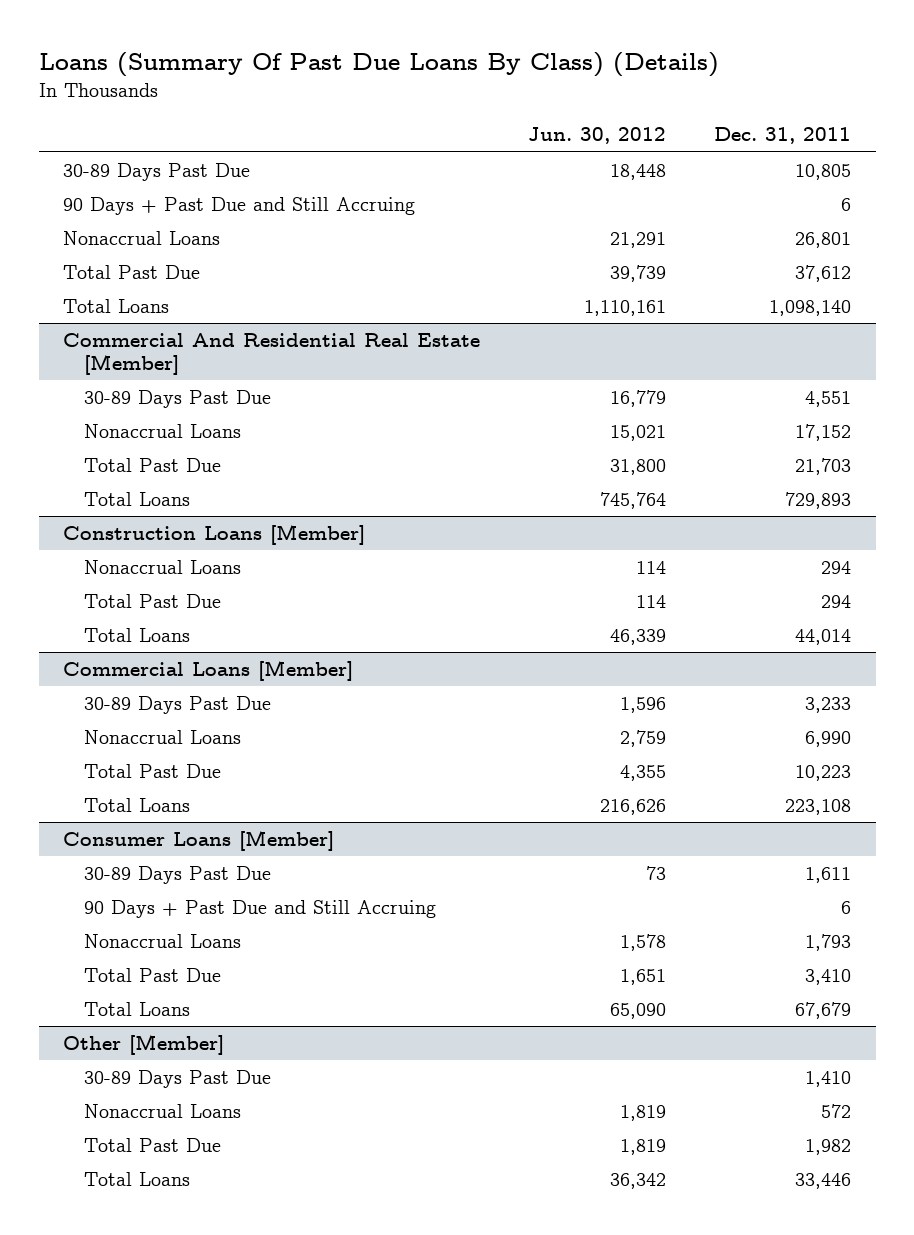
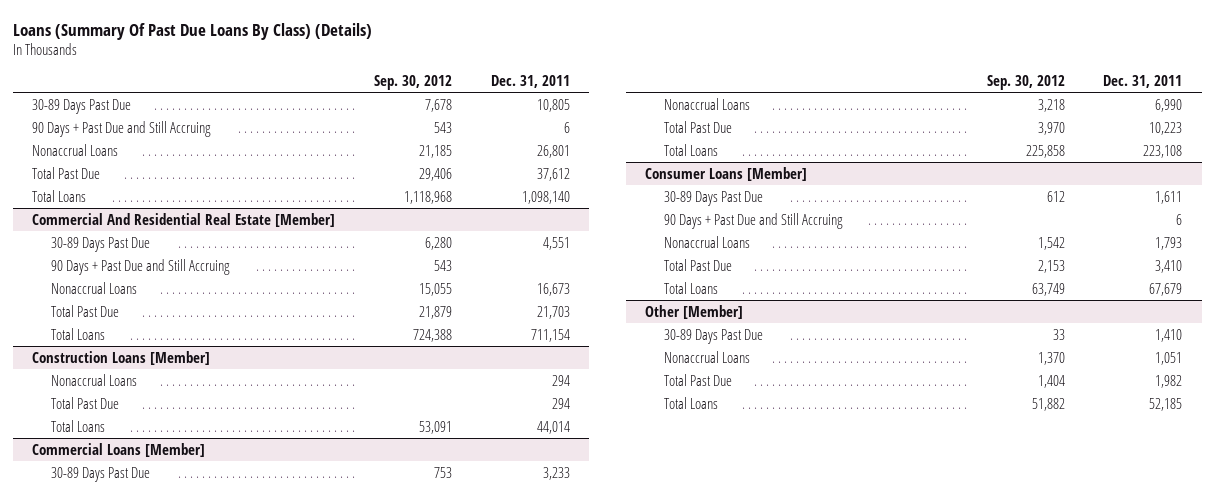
[528,127,667,145] Jun. 30, 2012 -> none
none -> [374,75,453,91] Sep. 30, 2012
none -> [51,258,231,275] 90 Days + Past Due and Still Accruing
[795,423,852,441] 17,152 -> [536,282,570,296] 16,673
[785,491,852,509] 729,893 -> [530,328,570,342] 711,154
[821,1103,852,1118] 572 -> [1155,351,1183,365] 1,051
[795,1172,852,1189] 33,446 -> [1149,397,1183,411] 52,185

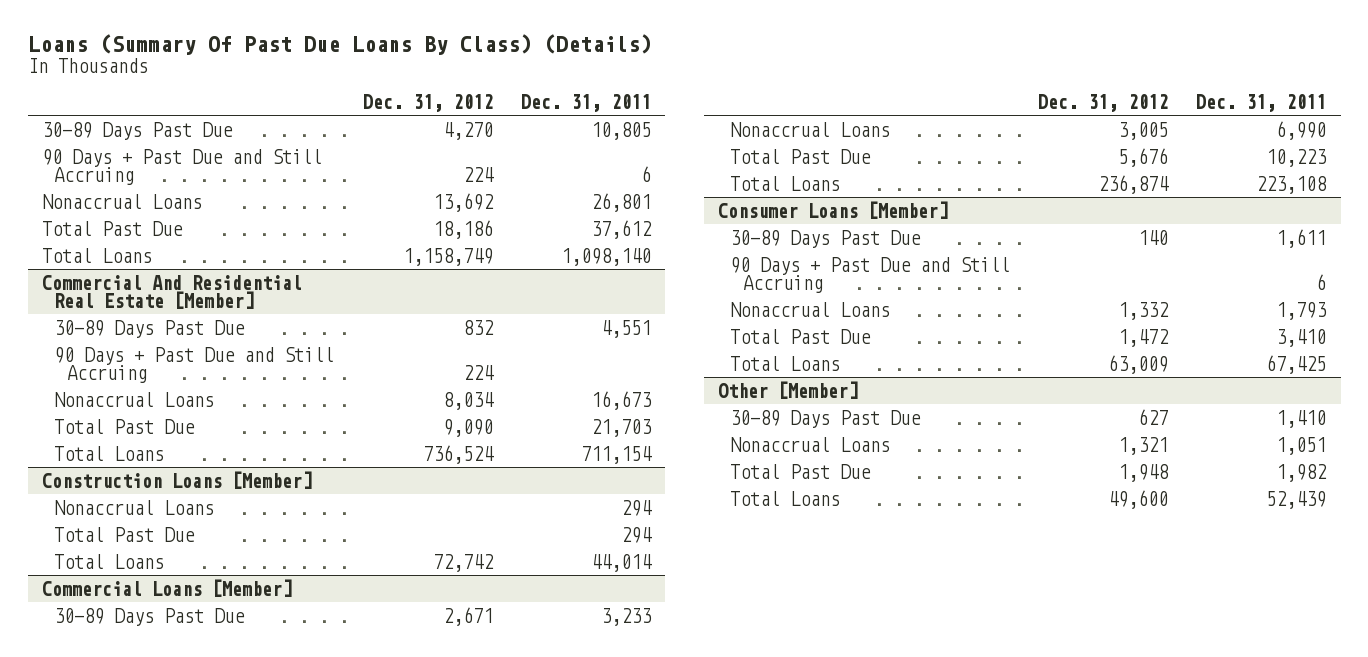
[374,75,453,91] Sep. 30, 2012 -> none
none -> [362,93,493,112] Dec. 31, 2012
[1149,282,1183,296] 67,679 -> [1266,354,1327,374] 67,425
[1149,397,1183,411] 52,185 -> [1266,490,1327,509] 52,439

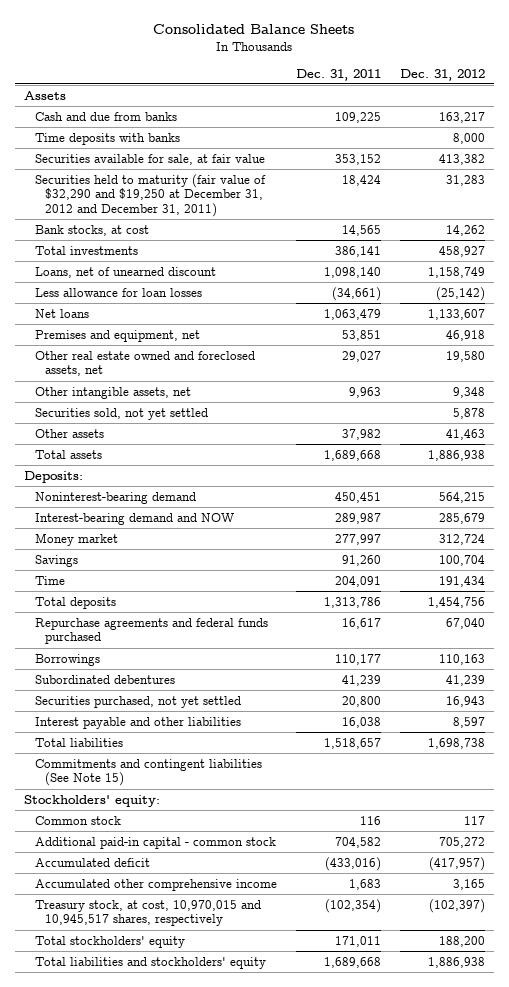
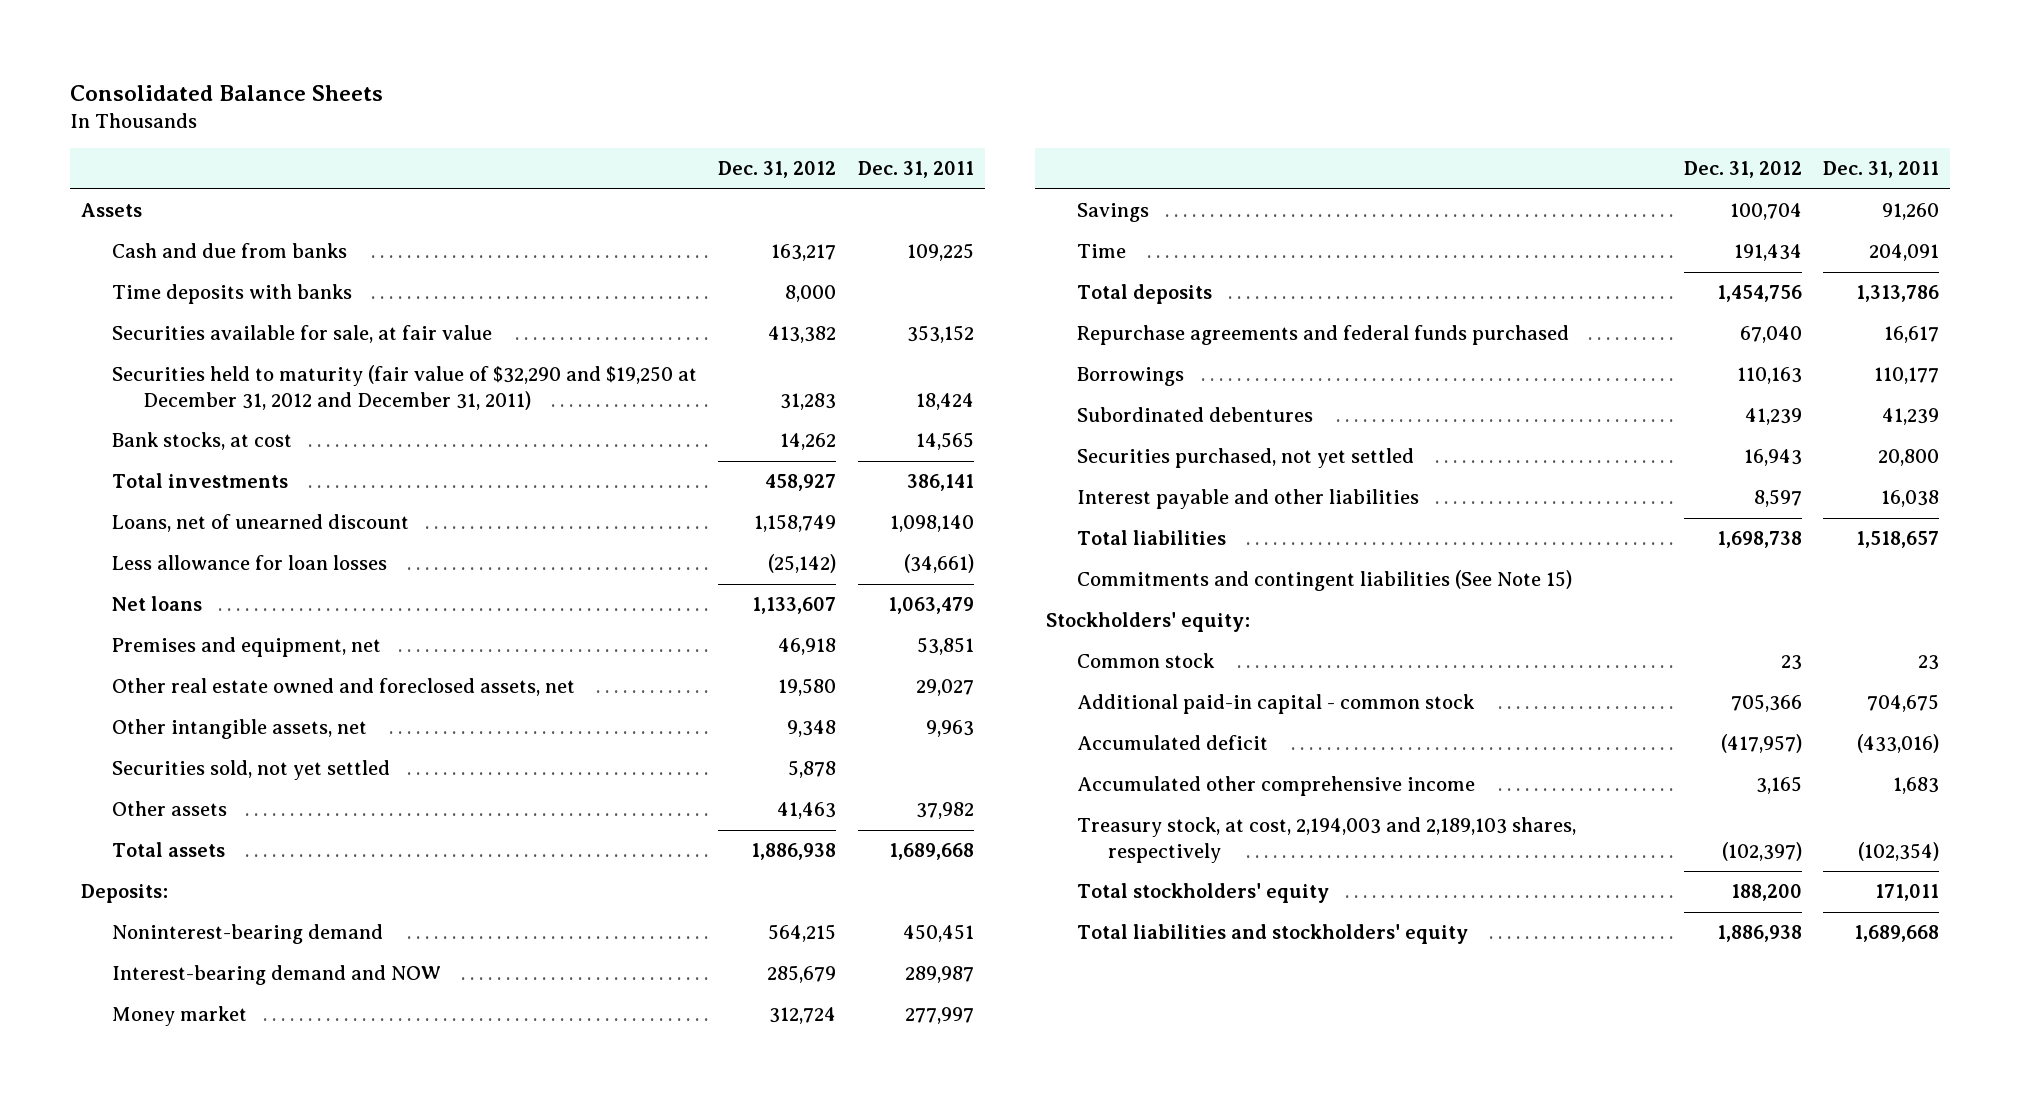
[359,815,381,825] 116 -> [1918,655,1940,671] 23
[463,815,485,825] 117 -> [1780,655,1802,671] 23
[334,836,381,848] 704,582 -> [1867,694,1940,713] 704,675
[438,836,485,848] 705,272 -> [1730,694,1802,713] 705,366
[34,899,261,927] Treasury stock, at cost, 10,970,015 and 10,945,517 shares, respectively -> [1076,817,1576,863] Treasury stock, at cost, 2,194,003 and 2,189,103 shares, respectively

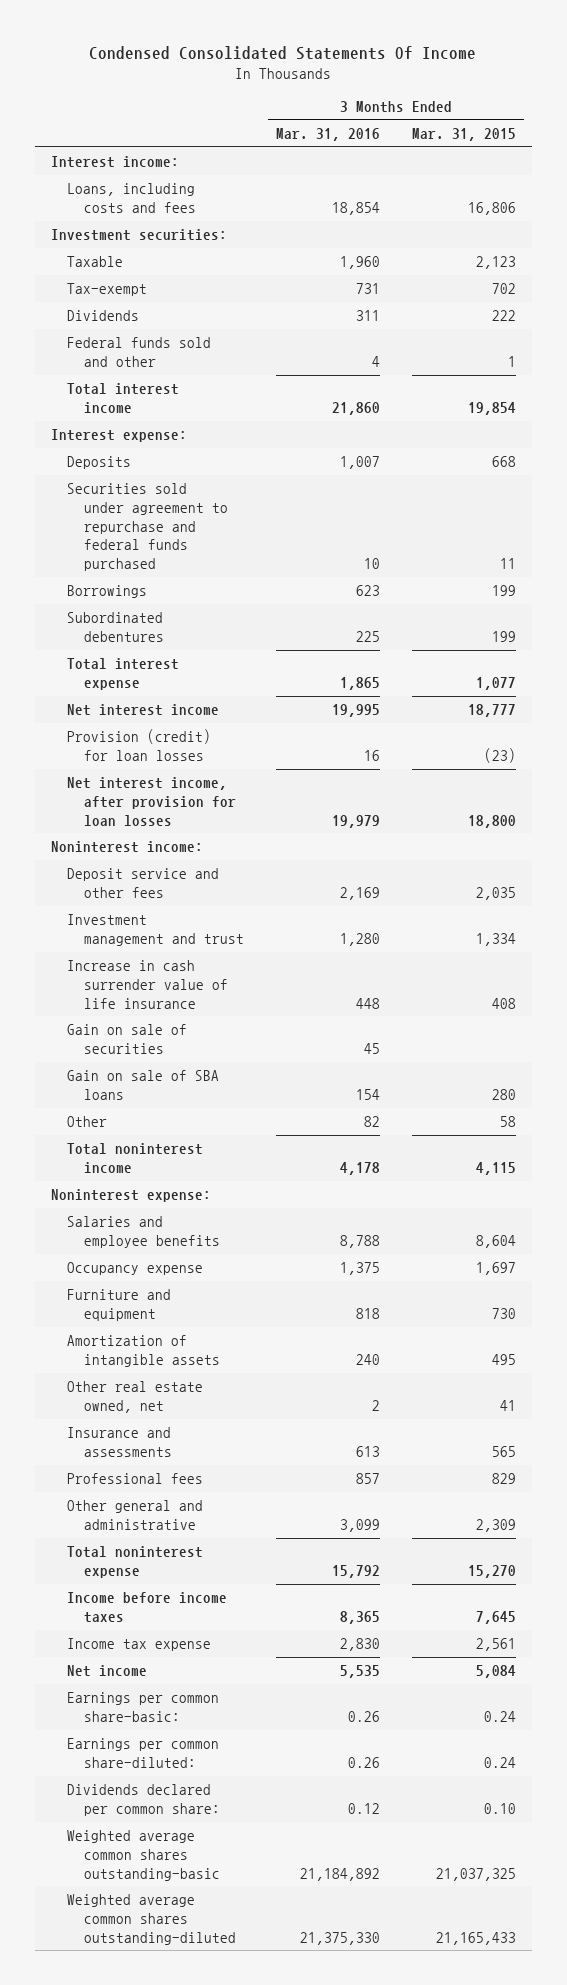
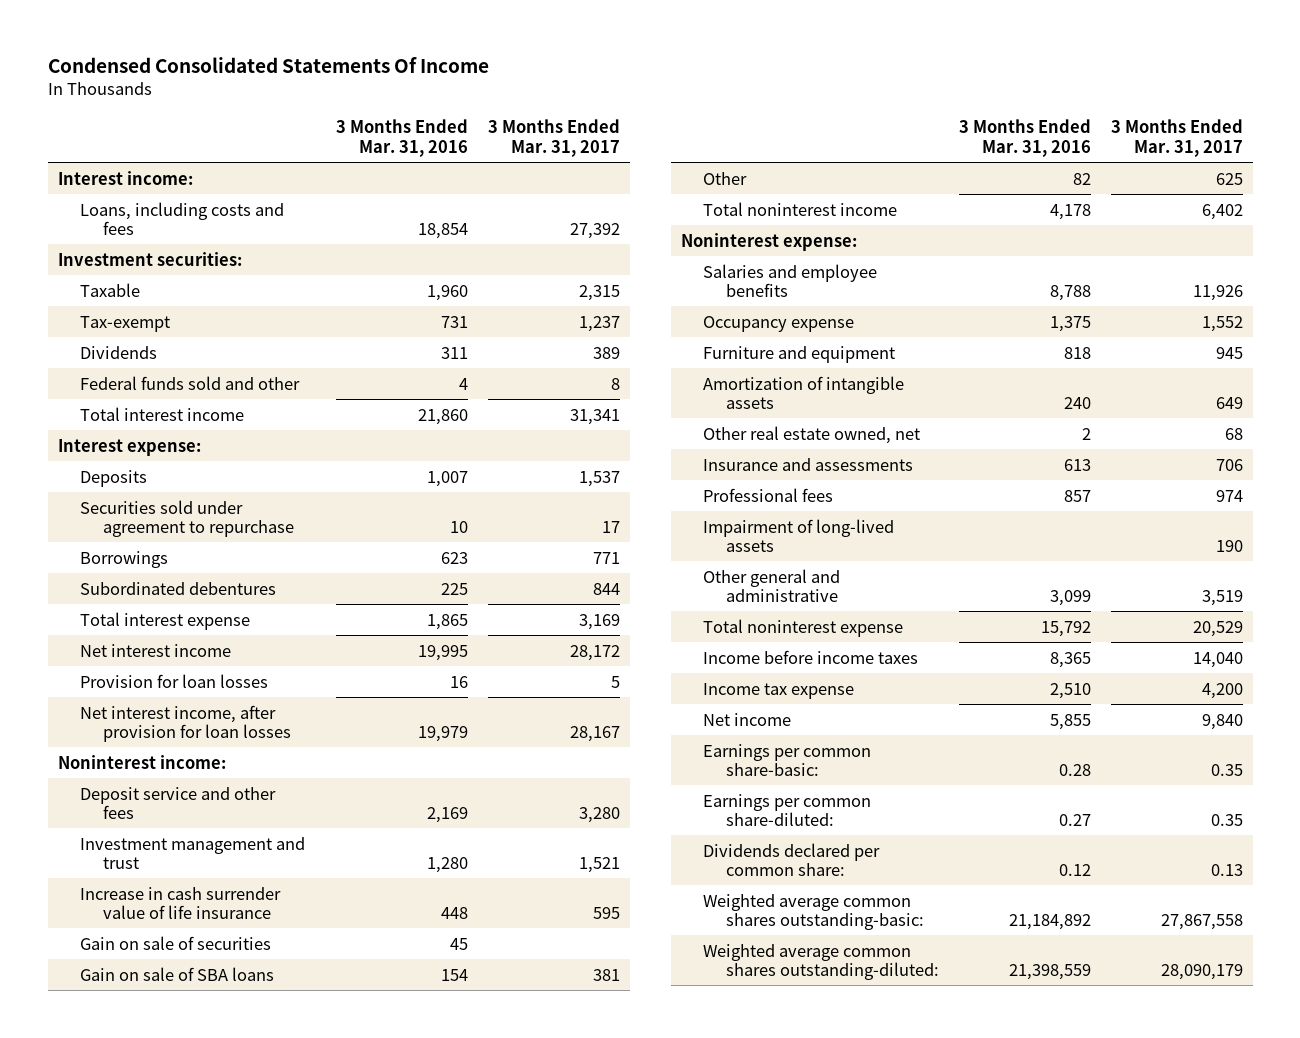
[412,128,517,142] Mar. 31, 2015 -> none
none -> [487,119,620,157] 3 Months Ended Mar. 31, 2017
[67,483,228,572] Securities sold under agreement to repurchase and federal funds purchased -> [80,499,294,537] Securities sold under agreement to repurchase
[67,729,212,761] Provision (credit) for loan losses -> [80,673,269,688] Provision for loan losses
none -> [703,518,895,552] Impairment of long-lived assets
[340,1638,381,1652] 2,830 -> [1049,682,1091,699] 2,510
[340,1665,381,1679] 5,535 -> [1049,713,1091,730] 5,855
[348,1710,381,1722] 0.26 -> [1058,763,1091,776] 0.28
[348,1756,381,1768] 0.26 -> [1058,813,1091,826] 0.27
[67,1830,220,1881] Weighted average common shares outstanding-basic -> [703,893,924,930] Weighted average common shares outstanding-basic:
[67,1894,236,1945] Weighted average common shares outstanding-diluted -> [703,943,939,980] Weighted average common shares outstanding-diluted:
[300,1931,381,1945] 21,375,330 -> [1008,963,1091,980] 21,398,559

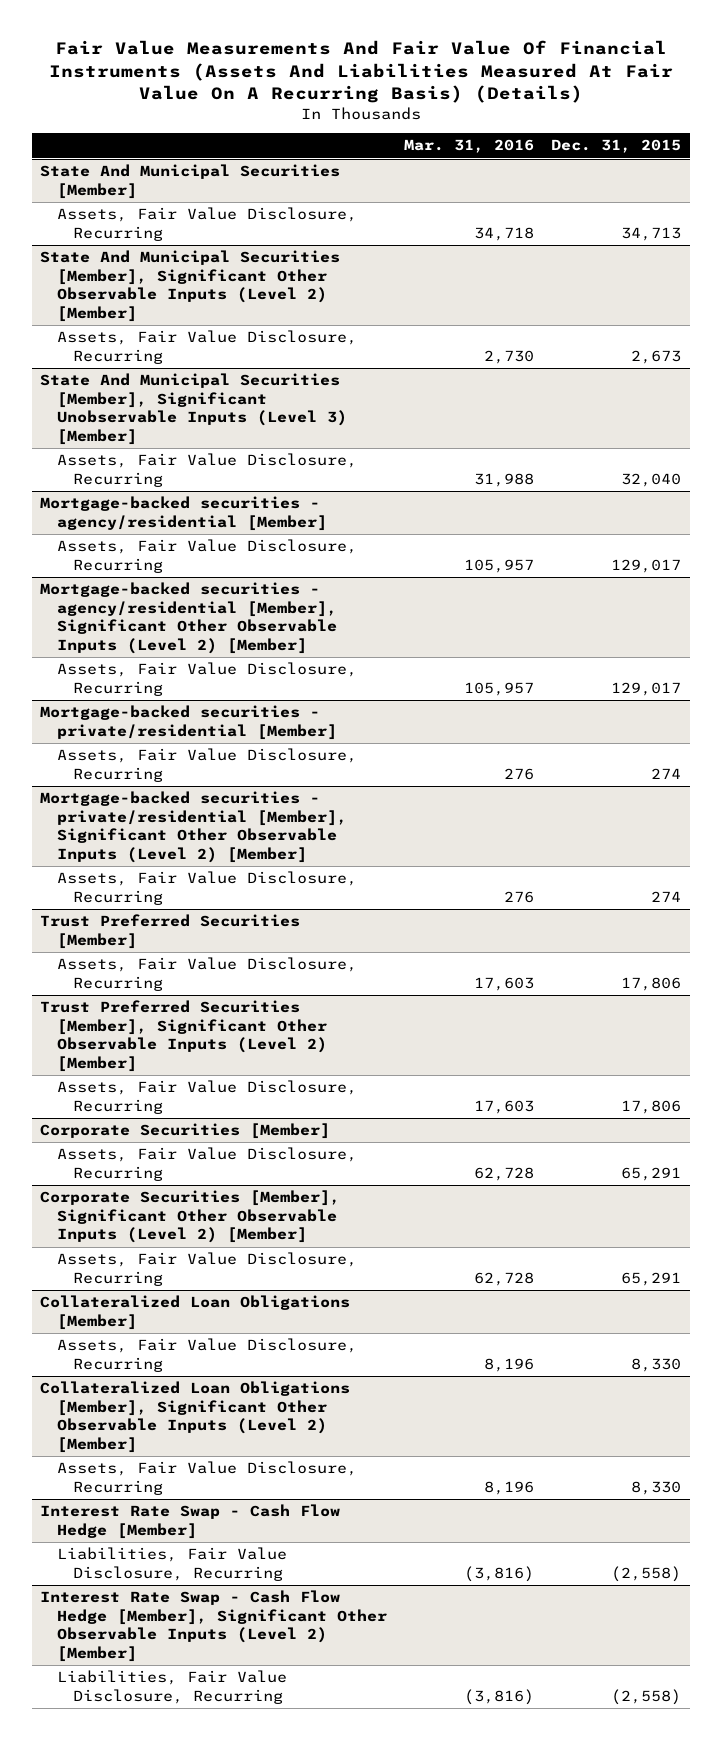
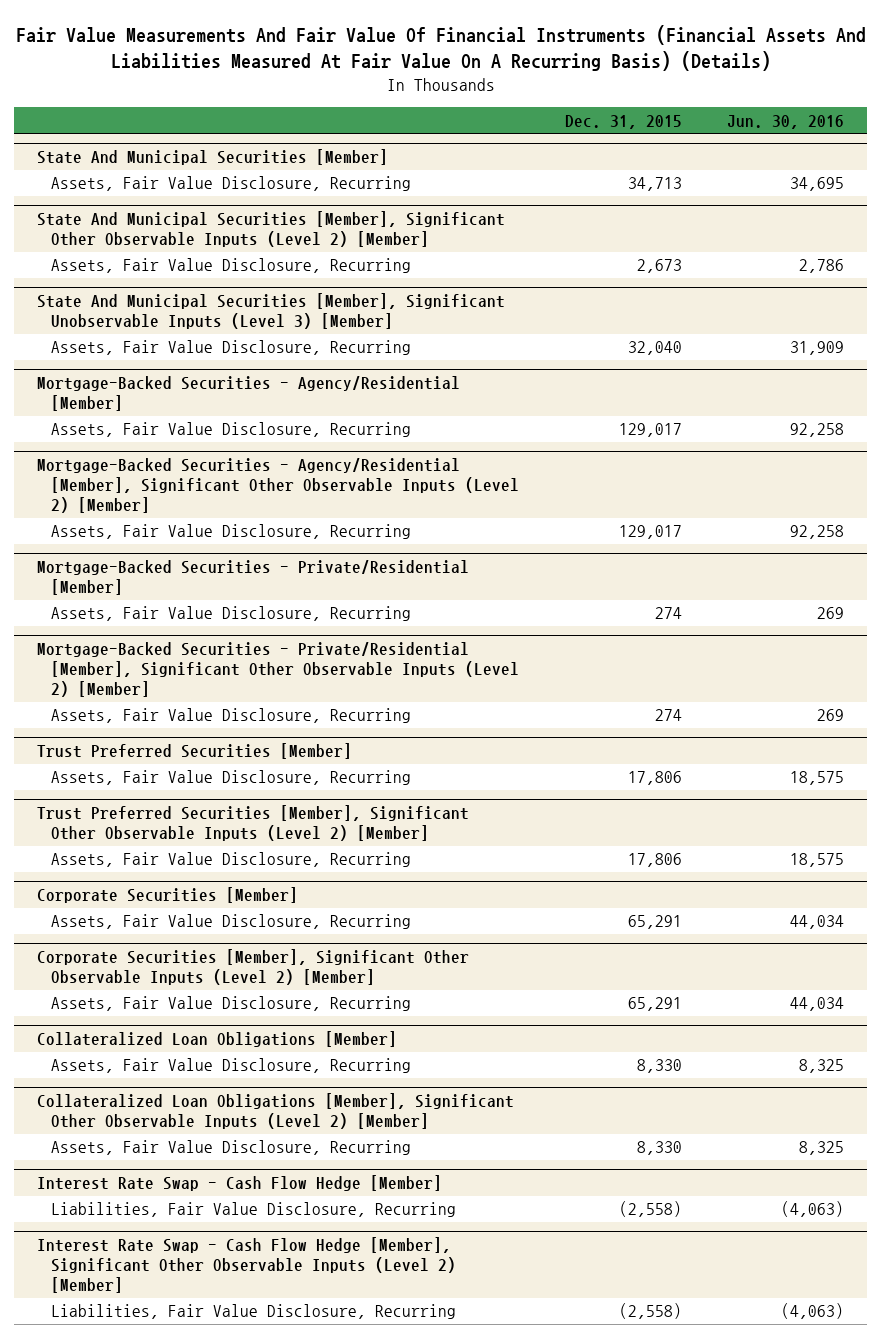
[48,40,673,104] Fair Value Measurements And Fair Value Of Financial Instruments (Assets And Liabilities Measured At Fair Value On A Recurring Basis) (Details) -> [15,24,866,72] Fair Value Measurements And Fair Value Of Financial Instruments (Financial Assets And Liabilities Measured At Fair Value On A Recurring Basis) (Details)
[404,139,535,154] Mar. 31, 2016 -> none
none -> [727,114,845,129] Jun. 30, 2016
[40,496,327,531] Mortgage-backed securities - agency/residential [Member] -> [37,376,461,412] Mortgage-Backed Securities - Agency/Residential [Member]
[40,582,337,655] Mortgage-backed securities - agency/residential [Member], Significant Other Observable Inputs (Level 2) [Member] -> [37,458,520,514] Mortgage-Backed Securities - Agency/Residential [Member], Significant Other Observable Inputs (Level 2) [Member]
[40,705,337,740] Mortgage-backed securities - private/residential [Member] -> [37,560,470,596] Mortgage-Backed Securities - Private/Residential [Member]
[40,791,347,864] Mortgage-backed securities - private/residential [Member], Significant Other Observable Inputs (Level 2) [Member] -> [37,642,520,698] Mortgage-Backed Securities - Private/Residential [Member], Significant Other Observable Inputs (Level 2) [Member]

